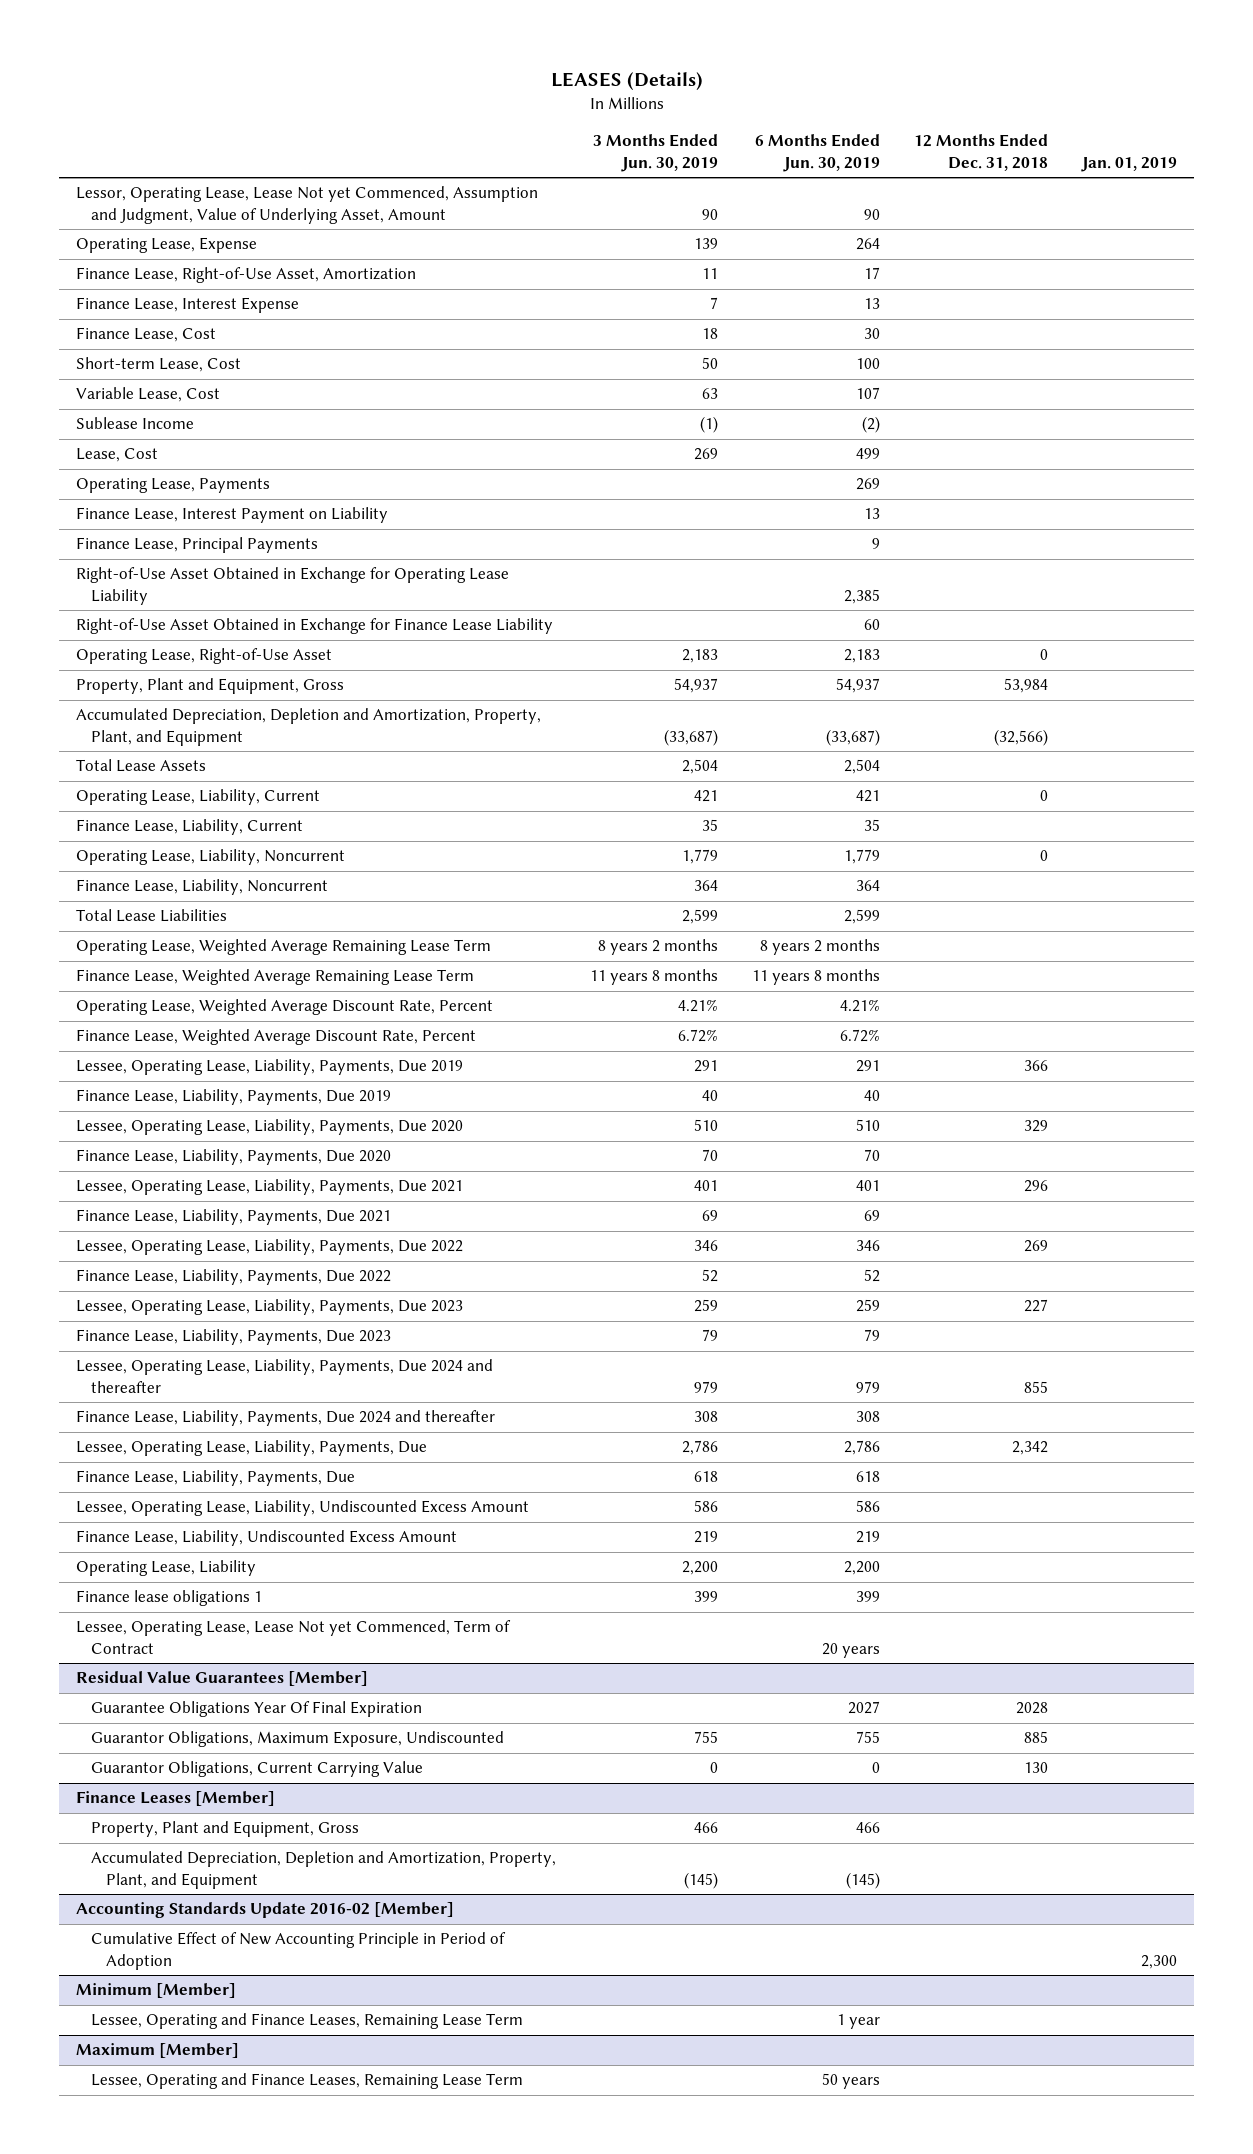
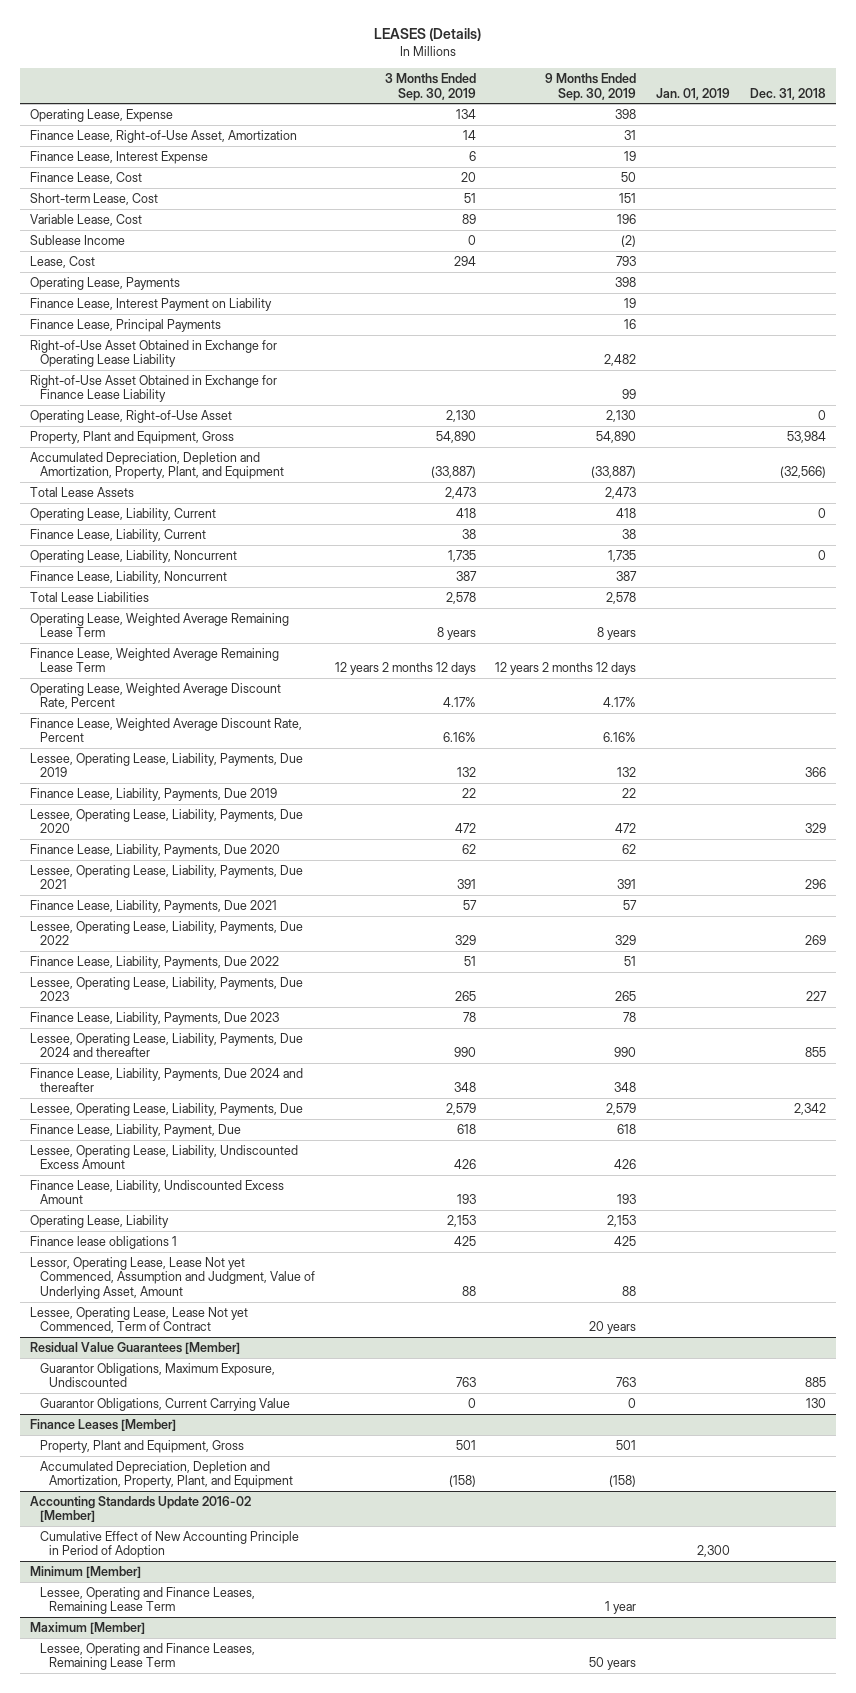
[593,134,719,172] 3 Months Ended Jun. 30, 2019 -> none
[755,134,881,172] 6 Months Ended Jun. 30, 2019 -> none
[914,134,1049,171] 12 Months Ended Dec. 31, 2018 -> none
none -> [384,73,476,101] 3 Months Ended Sep. 30, 2019
none -> [545,73,637,101] 9 Months Ended Sep. 30, 2019
none -> [750,87,827,100] Dec. 31, 2018
[76,1470,356,1487] Finance Lease, Liability, Payments, Due -> [30,1123,242,1137] Finance Lease, Liability, Payment, Due
[76,186,539,224] Lessor, Operating Lease, Lease Not yet Commenced, Assumption and Judgment, Value of Underlying Asset, Amount -> [30,1256,315,1299] Lessor, Operating Lease, Lease Not yet Commenced, Assumption and Judgment, Value of Underlying Asset, Amount
[91,1701,423,1718] Guarantee Obligations Year Of Final Expiration -> none

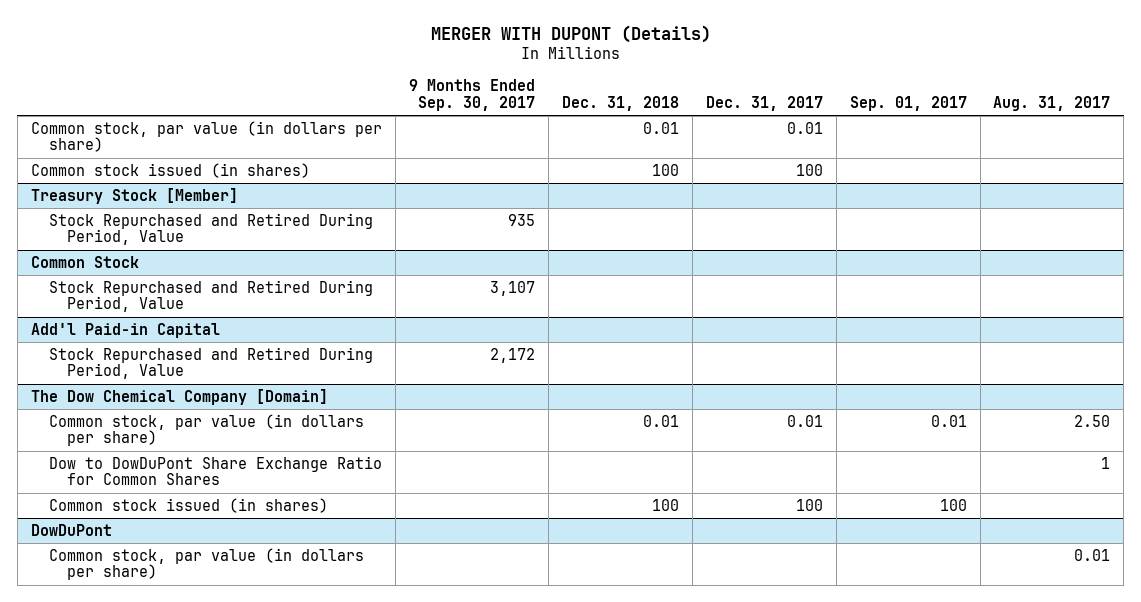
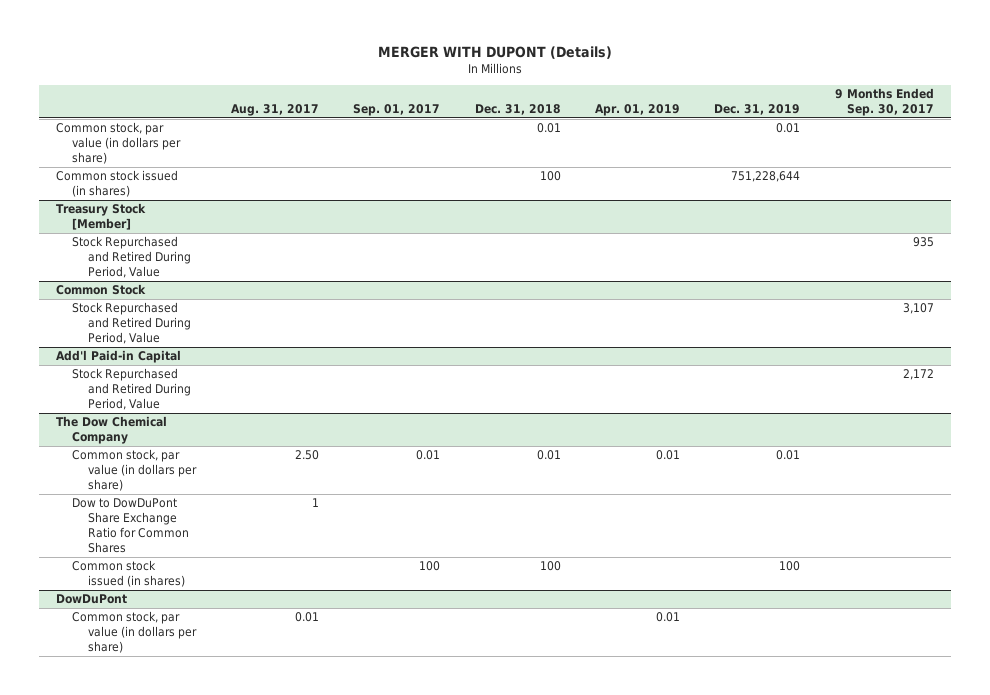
[705,96,823,112] Dec. 31, 2017 -> none
none -> [595,103,681,116] Apr. 01, 2019
none -> [714,103,801,115] Dec. 31, 2019
[30,388,328,405] The Dow Chemical Company [Domain] -> [56,416,168,445] The Dow Chemical Company

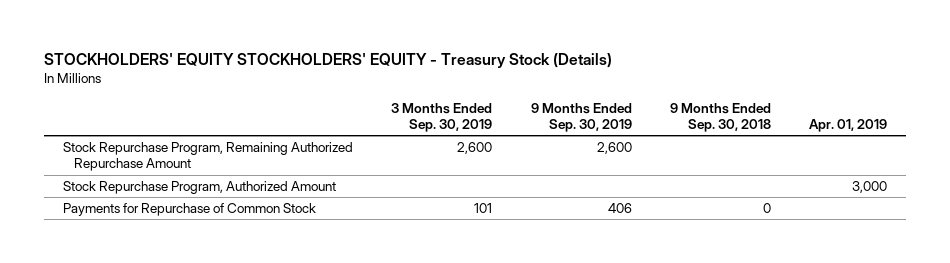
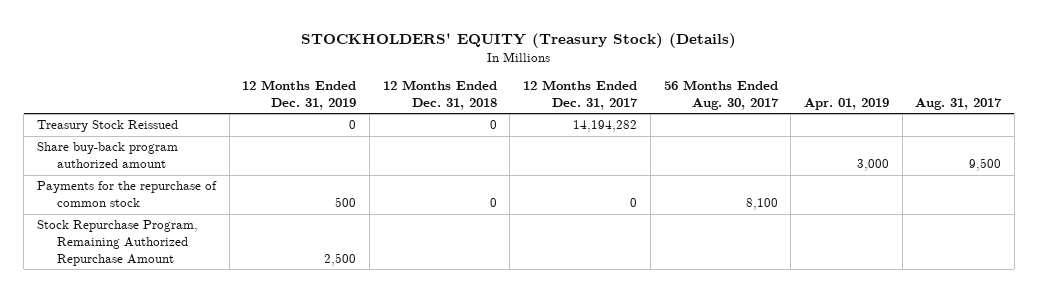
[43,52,612,68] STOCKHOLDERS' EQUITY STOCKHOLDERS' EQUITY - Treasury Stock (Details) -> [301,33,737,49] STOCKHOLDERS' EQUITY (Treasury Stock) (Details)
[391,102,493,133] 3 Months Ended Sep. 30, 2019 -> none
[530,102,632,133] 9 Months Ended Sep. 30, 2019 -> none
[669,102,771,133] 9 Months Ended Sep. 30, 2018 -> none
none -> [242,80,357,111] 12 Months Ended Dec. 31, 2019
none -> [382,80,497,111] 12 Months Ended Dec. 31, 2018
none -> [523,80,639,111] 12 Months Ended Dec. 31, 2017
none -> [663,80,779,111] 56 Months Ended Aug. 30, 2017
none -> [915,98,1003,111] Aug. 31, 2017
none -> [37,120,179,133] Treasury Stock Reissued
none -> [37,142,179,169] Share buy-back program authorized amount
none -> [37,181,218,208] Payments for the repurchase of common stock
[62,181,336,195] Stock Repurchase Program, Authorized Amount -> none
[62,203,316,217] Payments for Repurchase of Common Stock -> none

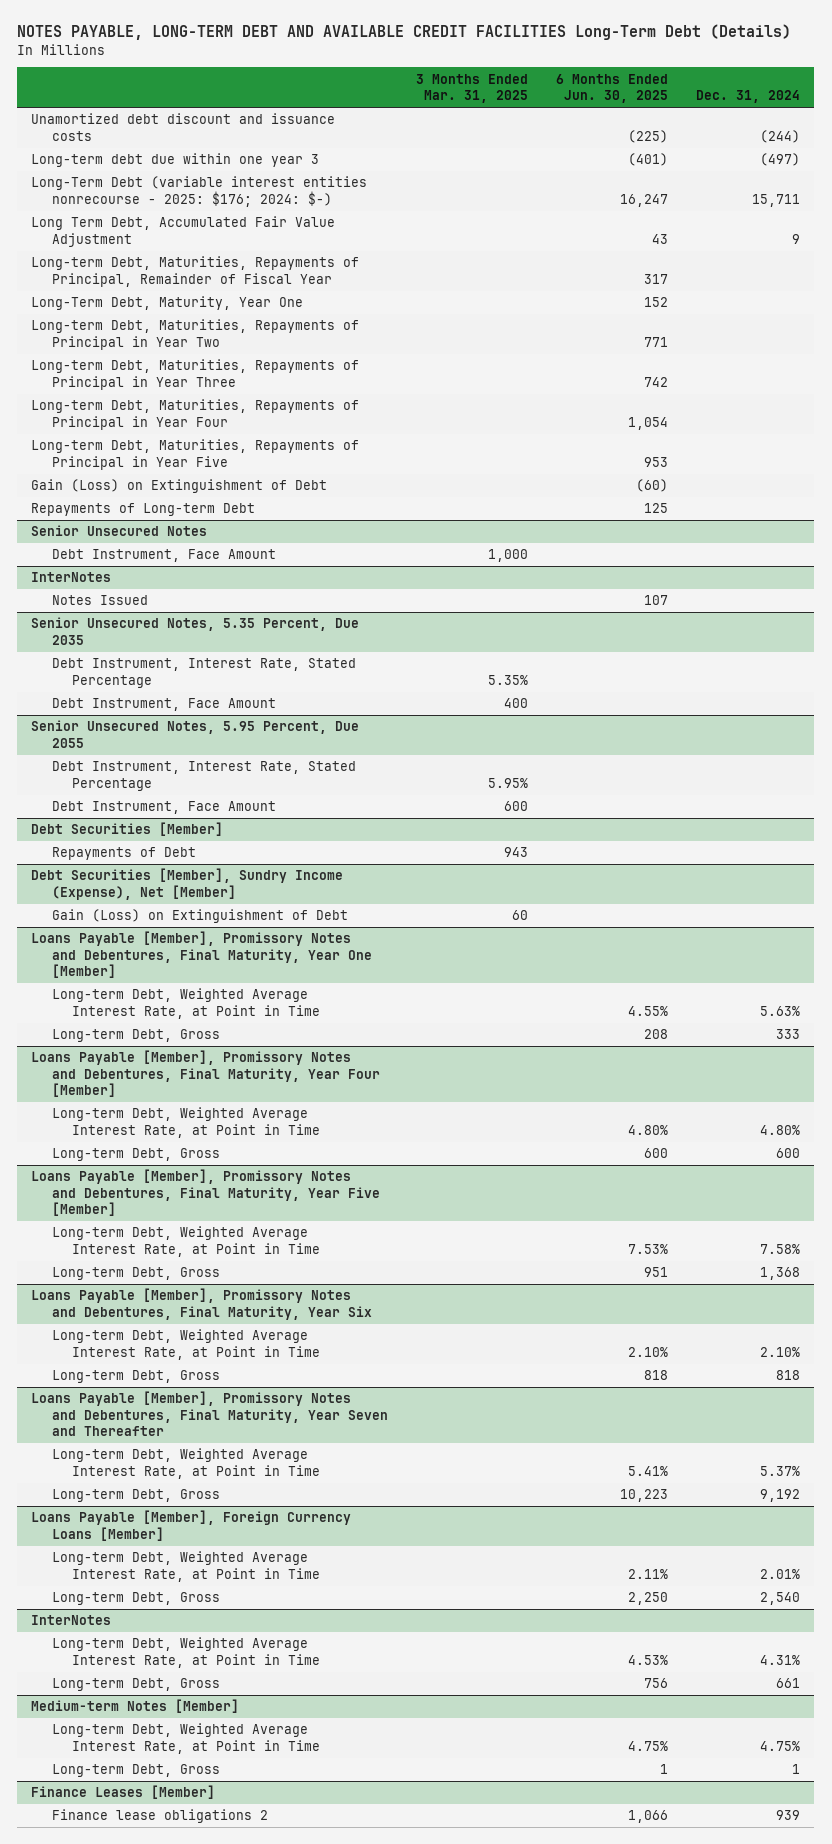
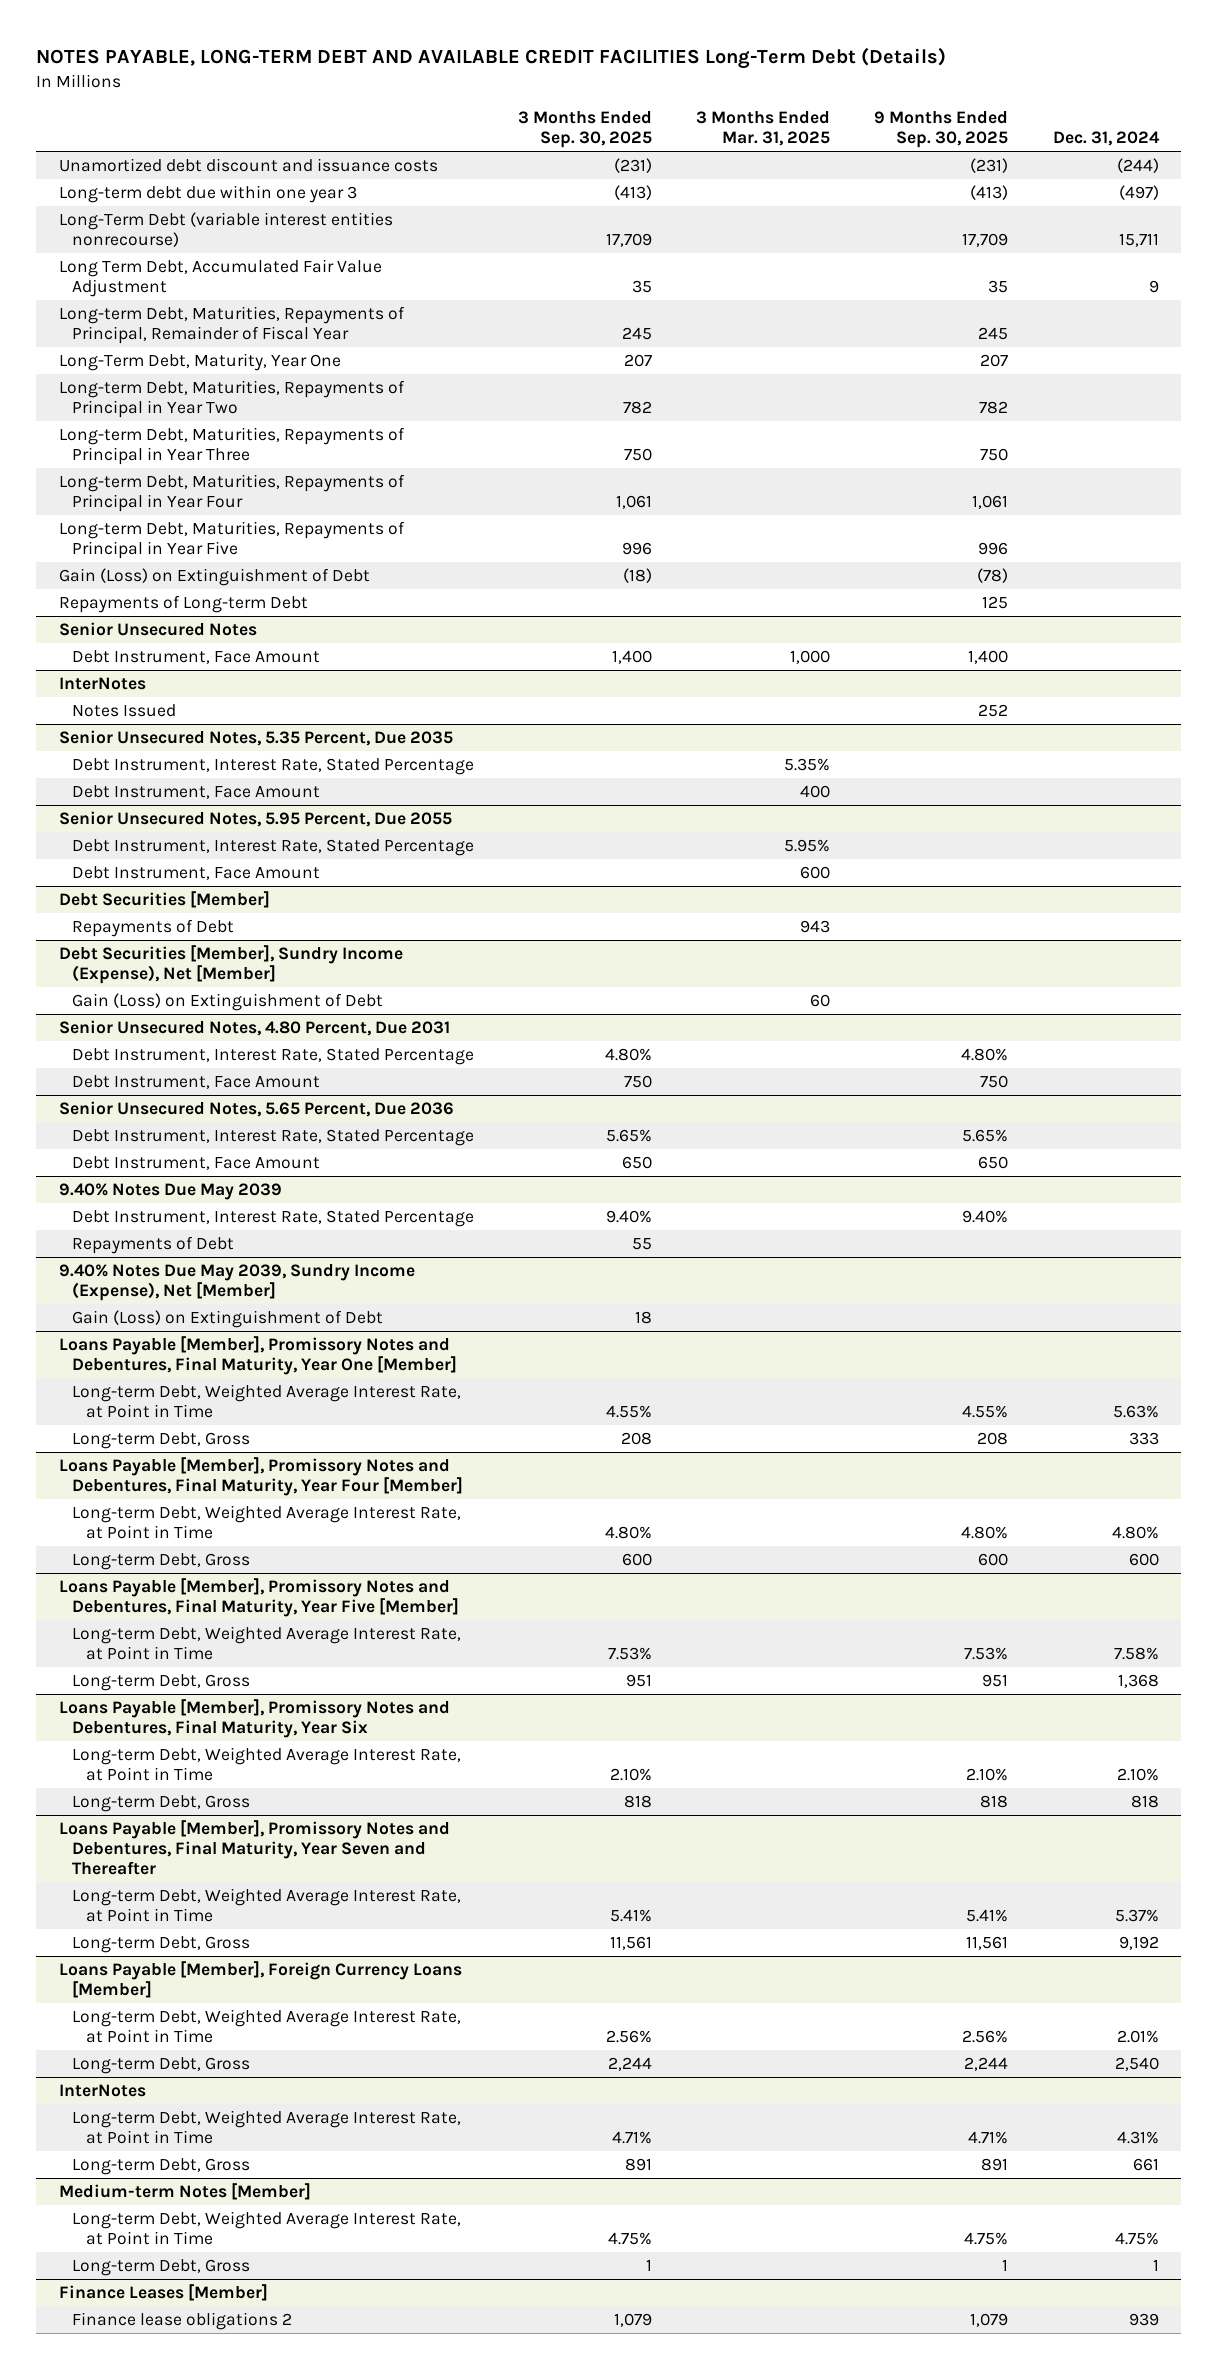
[556,73,669,104] 6 Months Ended Jun. 30, 2025 -> none
none -> [518,111,653,149] 3 Months Ended Sep. 30, 2025
none -> [874,111,1009,149] 9 Months Ended Sep. 30, 2025
[31,176,368,207] Long-Term Debt (variable interest entities nonrecourse - 2025: $176; 2024: $-) -> [58,211,393,247] Long-Term Debt (variable interest entities nonrecourse)
none -> [58,1019,450,1036] Senior Unsecured Notes, 4.80 Percent, Due 2031
none -> [72,1047,475,1065] Debt Instrument, Interest Rate, Stated Percentage
none -> [72,1074,321,1089] Debt Instrument, Face Amount
none -> [58,1100,454,1117] Senior Unsecured Notes, 5.65 Percent, Due 2036
none -> [72,1128,475,1146] Debt Instrument, Interest Rate, Stated Percentage
none -> [72,1155,321,1170] Debt Instrument, Face Amount
none -> [58,1182,282,1200] 9.40% Notes Due May 2039
none -> [72,1209,475,1227] Debt Instrument, Interest Rate, Stated Percentage
none -> [72,1235,235,1254] Repayments of Debt
none -> [58,1263,415,1301] 9.40% Notes Due May 2039, Sundry Income (Expense), Net [Member]
none -> [72,1309,384,1328] Gain (Loss) on Extinguishment of Debt

